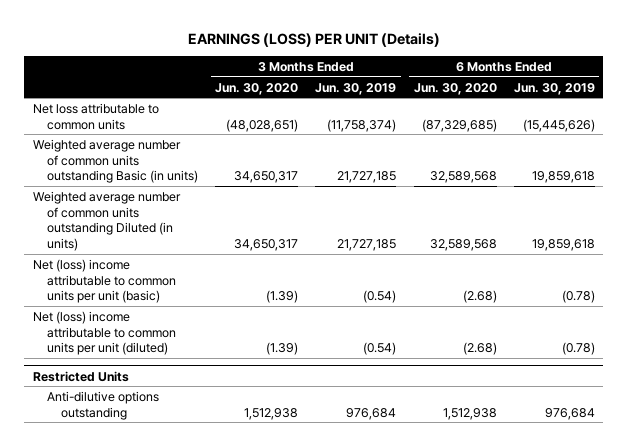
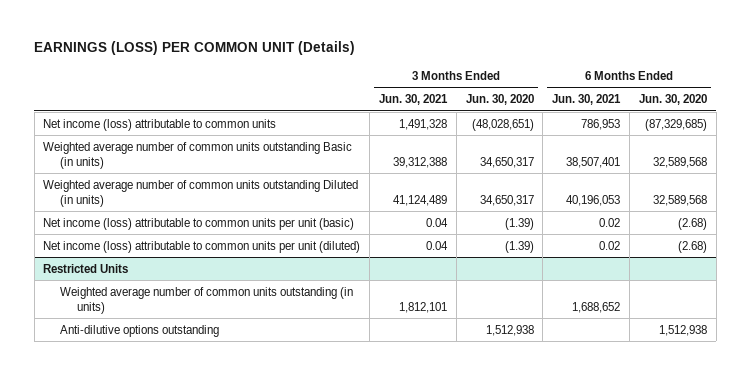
[187,32,440,47] EARNINGS (LOSS) PER UNIT (Details) -> [34,41,356,56] EARNINGS (LOSS) PER COMMON UNIT (Details)
[315,82,397,95] Jun. 30, 2019 -> none
[513,82,595,95] Jun. 30, 2019 -> none
none -> [378,94,448,106] Jun. 30, 2021
none -> [552,94,622,106] Jun. 30, 2021
[32,102,159,130] Net loss attributable to common units -> [43,118,277,131] Net income (loss) attributable to common units
[32,258,176,304] Net (loss) income attributable to common units per unit (basic) -> [43,217,355,230] Net income (loss) attributable to common units per unit (basic)
[32,310,176,356] Net (loss) income attributable to common units per unit (diluted) -> [43,240,361,253] Net income (loss) attributable to common units per unit (diluted)
none -> [60,286,354,314] Weighted average number of common units outstanding (in units)

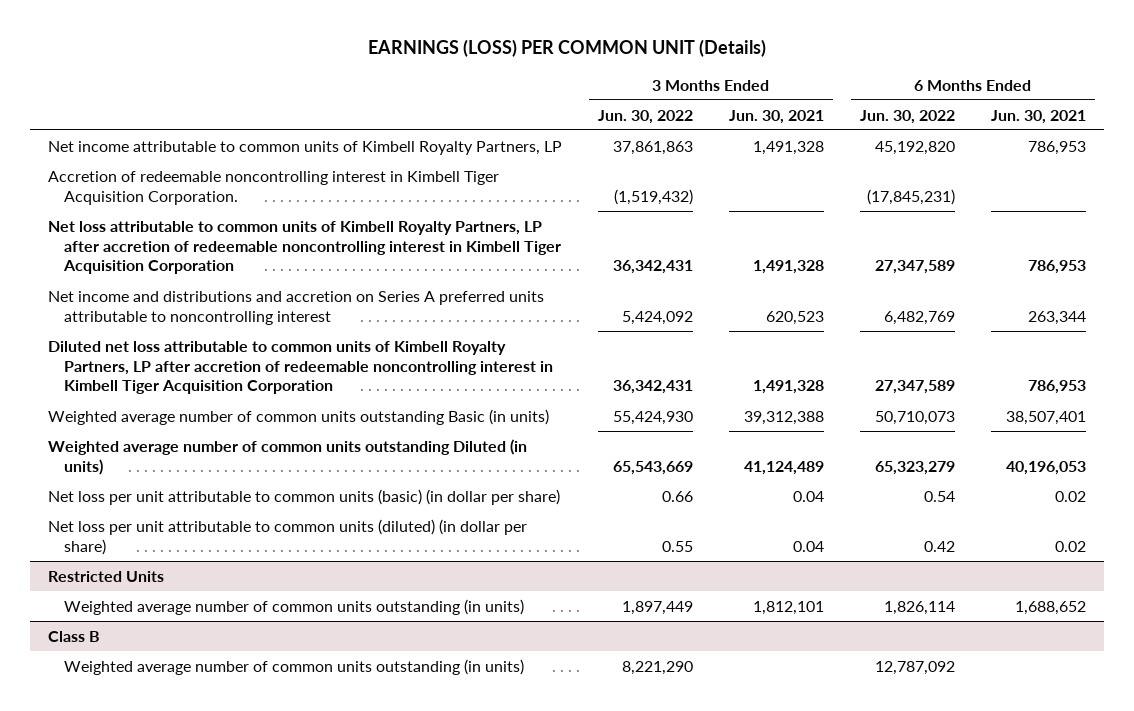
[465,94,534,106] Jun. 30, 2020 -> none
[638,94,707,106] Jun. 30, 2020 -> none
none -> [597,109,693,124] Jun. 30, 2022
none -> [860,109,956,124] Jun. 30, 2022
[43,118,277,131] Net income (loss) attributable to common units -> [47,140,562,155] Net income attributable to common units of Kimbell Royalty Partners, LP
none -> [47,170,499,205] Accretion of redeemable noncontrolling interest in Kimbell Tiger Acquisition Corporation.
none -> [47,220,562,275] Net loss attributable to common units of Kimbell Royalty Partners, LP after accretion of redeemable noncontrolling interest in Kimbell Tiger Acquisition Corporation
none -> [47,290,544,325] Net income and distributions and accretion on Series A preferred units attributable to noncontrolling interest
none -> [47,340,554,395] Diluted net loss attributable to common units of Kimbell Royalty Partners, LP after accretion of redeemable noncontrolling interest in Kimbell Tiger Acquisition Corporation
[43,217,355,230] Net income (loss) attributable to common units per unit (basic) -> [47,488,560,505] Net loss per unit attributable to common units (basic) (in dollar per share)
[43,240,361,253] Net income (loss) attributable to common units per unit (diluted) -> [47,518,527,555] Net loss per unit attributable to common units (diluted) (in dollar per share)
[60,324,220,337] Anti-dilutive options outstanding -> none
none -> [47,630,100,642] Class B
none -> [64,658,525,675] Weighted average number of common units outstanding (in units)

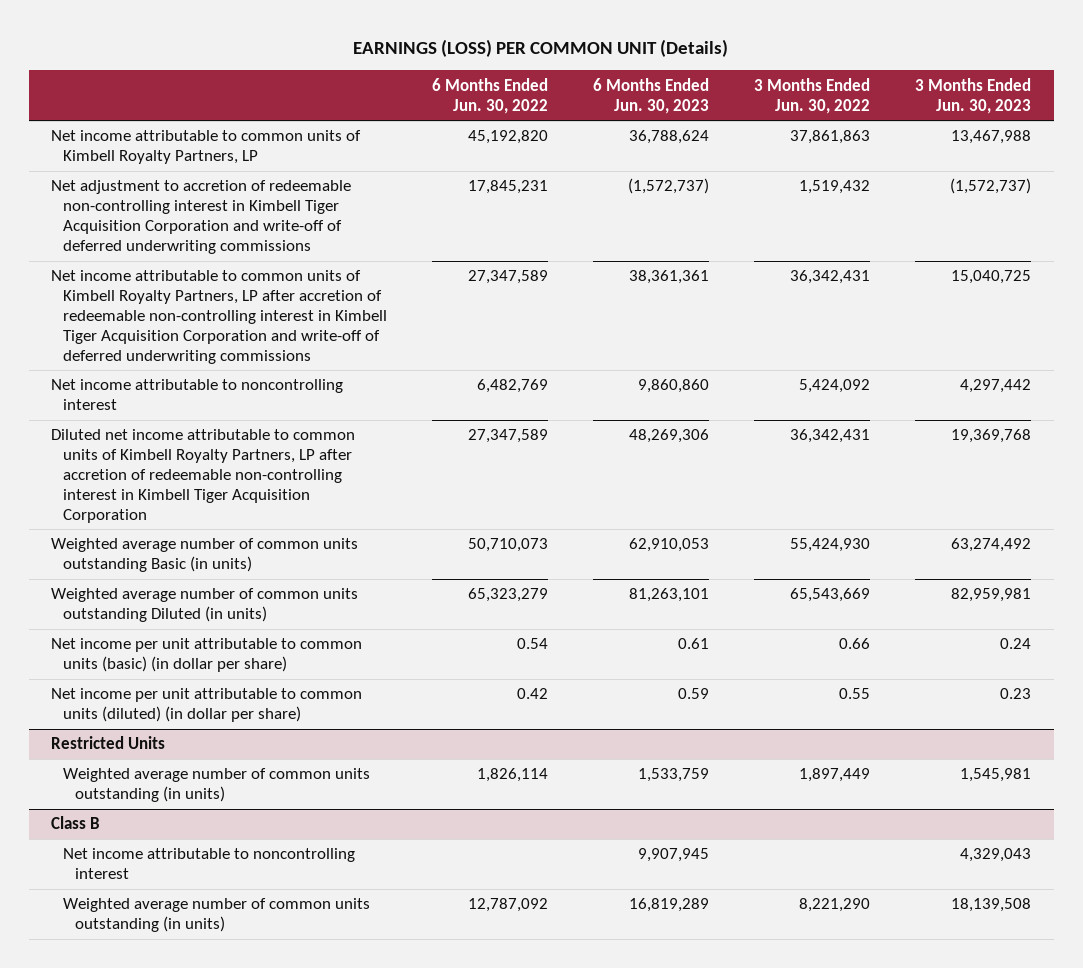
[729,109,825,124] Jun. 30, 2021 -> none
[991,109,1087,124] Jun. 30, 2021 -> none
none -> [593,77,710,114] 6 Months Ended Jun. 30, 2023
none -> [915,77,1032,114] 3 Months Ended Jun. 30, 2023
[47,170,499,205] Accretion of redeemable noncontrolling interest in Kimbell Tiger Acquisition Corporation. -> none
none -> [51,180,352,254] Net adjustment to accretion of redeemable non-controlling interest in Kimbell Tiger Acquisition Corporation and write-off of deferred underwriting commissions
[47,220,562,275] Net loss attributable to common units of Kimbell Royalty Partners, LP after accretion of redeemable noncontrolling interest in Kimbell Tiger Acquisition Corporation -> [51,270,387,364] Net income attributable to common units of Kimbell Royalty Partners, LP after accretion of redeemable non-controlling interest in Kimbell Tiger Acquisition Corporation and write-off of deferred underwriting commissions
[47,290,544,325] Net income and distributions and accretion on Series A preferred units attributable to noncontrolling interest -> [51,379,344,411] Net income attributable to noncontrolling interest
[47,340,554,395] Diluted net loss attributable to common units of Kimbell Royalty Partners, LP after accretion of redeemable noncontrolling interest in Kimbell Tiger Acquisition Corporation -> [51,429,356,523] Diluted net income attributable to common units of Kimbell Royalty Partners, LP after accretion of redeemable non-controlling interest in Kimbell Tiger Acquisition Corporation
[47,488,560,505] Net loss per unit attributable to common units (basic) (in dollar per share) -> [51,638,363,673] Net income per unit attributable to common units (basic) (in dollar per share)
[47,518,527,555] Net loss per unit attributable to common units (diluted) (in dollar per share) -> [51,688,363,723] Net income per unit attributable to common units (diluted) (in dollar per share)
none -> [62,848,355,880] Net income attributable to noncontrolling interest

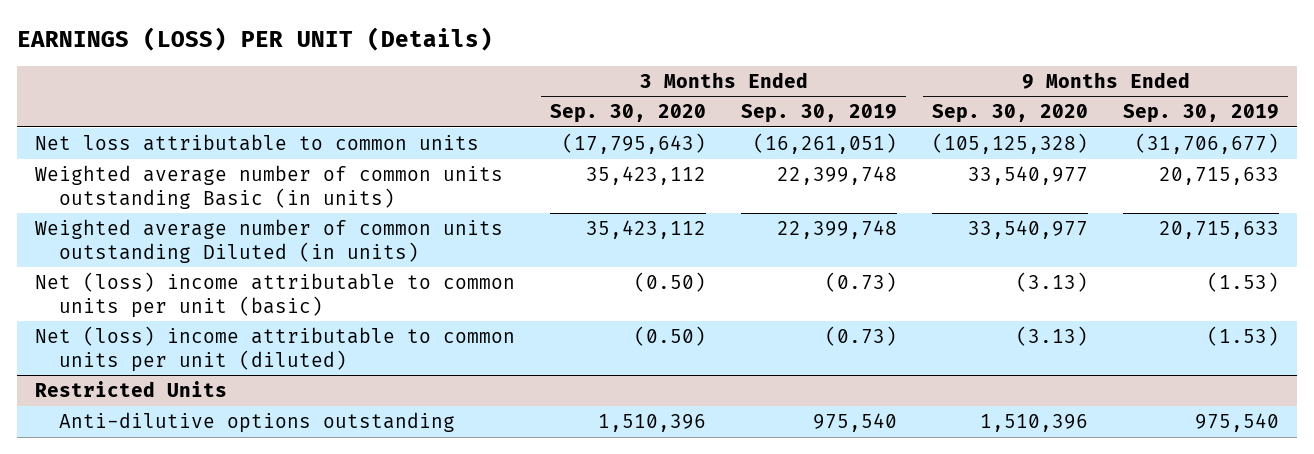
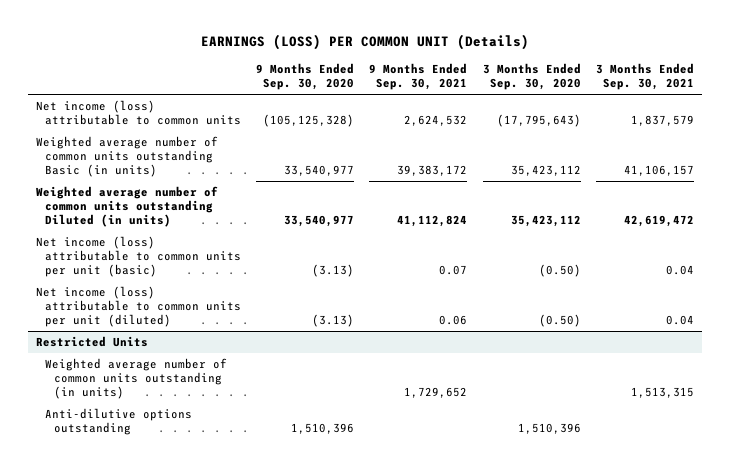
[17,26,494,51] EARNINGS (LOSS) PER UNIT (Details) -> [201,34,530,51] EARNINGS (LOSS) PER COMMON UNIT (Details)
[741,104,898,124] Sep. 30, 2019 -> none
[1123,104,1280,124] Sep. 30, 2019 -> none
none -> [369,63,468,91] 9 Months Ended Sep. 30, 2021
none -> [596,63,695,91] 3 Months Ended Sep. 30, 2021
[34,133,479,151] Net loss attributable to common units -> [35,100,241,126] Net income (loss) attributable to common units
[34,271,515,318] Net (loss) income attributable to common units per unit (basic) -> [35,236,241,278] Net income (loss) attributable to common units per unit (basic)
[34,325,515,372] Net (loss) income attributable to common units per unit (diluted) -> [35,286,241,328] Net income (loss) attributable to common units per unit (diluted)
none -> [44,358,227,400] Weighted average number of common units outstanding (in units)

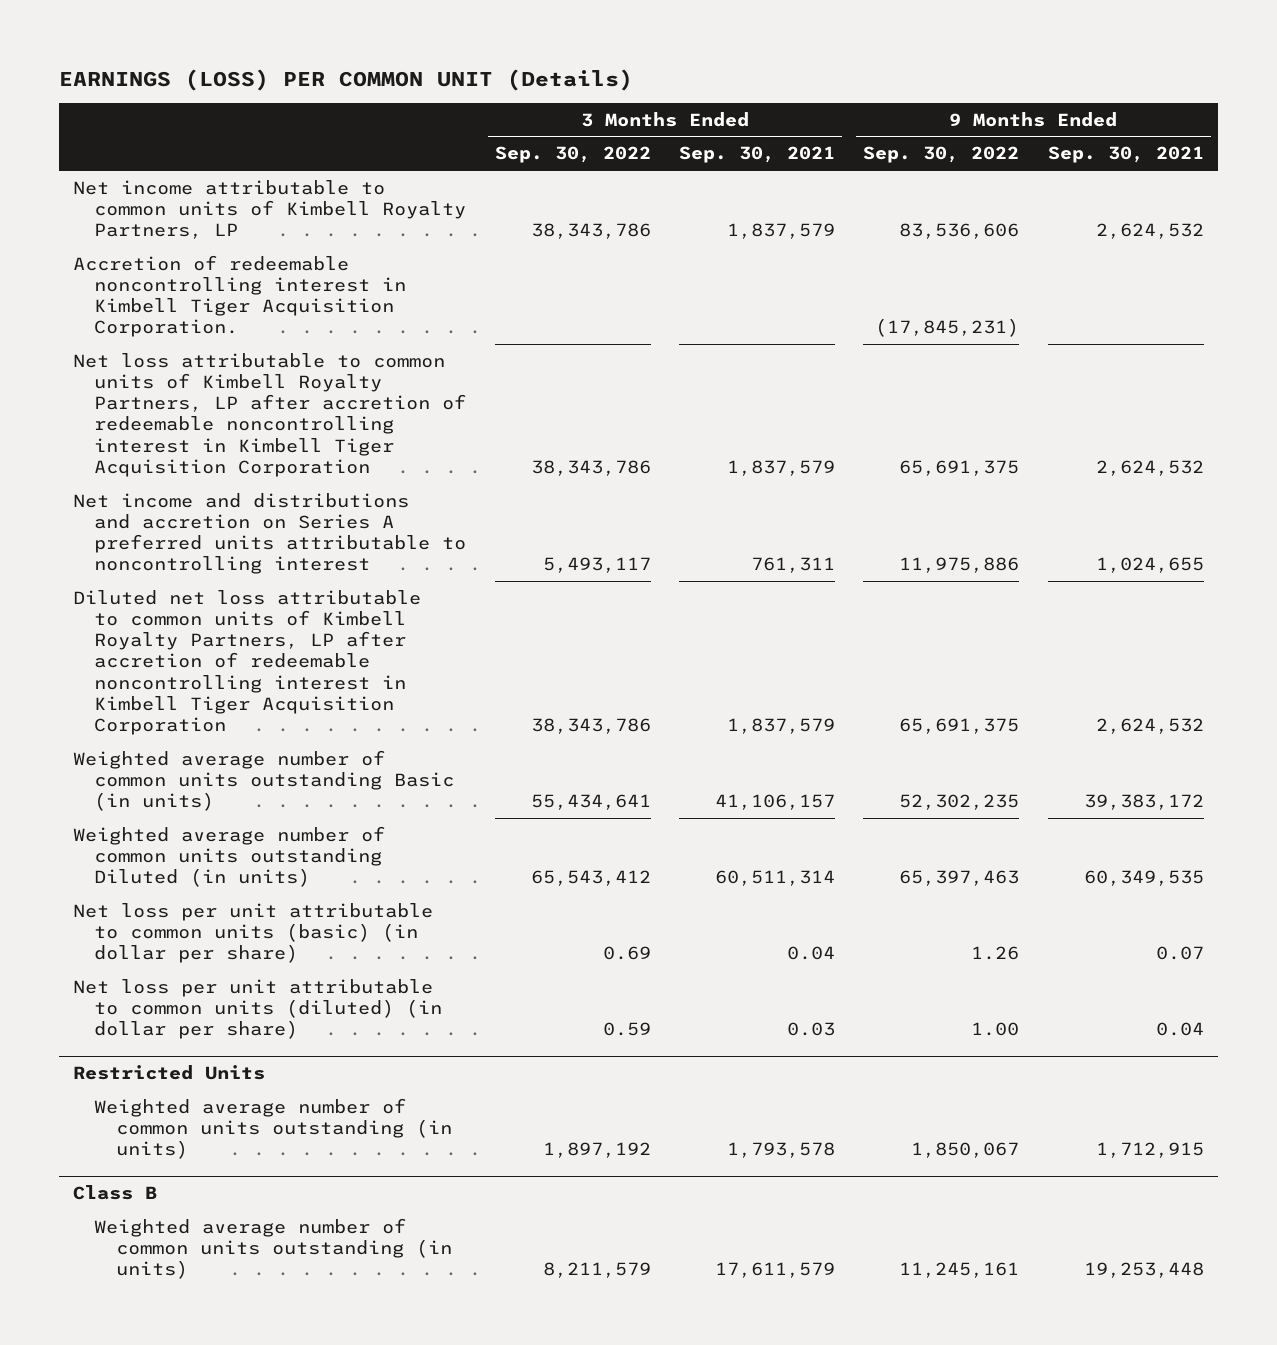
[256,63,355,91] 9 Months Ended Sep. 30, 2020 -> none
[482,63,581,91] 3 Months Ended Sep. 30, 2020 -> none
none -> [494,146,651,164] Sep. 30, 2022
none -> [863,146,1020,164] Sep. 30, 2022
[35,100,241,126] Net income (loss) attributable to common units -> [73,179,467,240] Net income attributable to common units of Kimbell Royalty Partners, LP
none -> [73,254,407,338] Accretion of redeemable noncontrolling interest in Kimbell Tiger Acquisition Corporation.
none -> [73,352,467,477] Net loss attributable to common units of Kimbell Royalty Partners, LP after accretion of redeemable noncontrolling interest in Kimbell Tiger Acquisition Corporation
none -> [73,492,467,575] Net income and distributions and accretion on Series A preferred units attributable to noncontrolling interest
none -> [73,589,422,736] Diluted net loss attributable to common units of Kimbell Royalty Partners, LP after accretion of redeemable noncontrolling interest in Kimbell Tiger Acquisition Corporation
[397,215,468,228] 41,112,824 -> [1083,870,1204,887] 60,349,535
[624,215,695,228] 42,619,472 -> [715,870,836,887] 60,511,314
[35,236,241,278] Net income (loss) attributable to common units per unit (basic) -> [73,902,434,964] Net loss per unit attributable to common units (basic) (in dollar per share)
[35,286,241,328] Net income (loss) attributable to common units per unit (diluted) -> [73,978,443,1040] Net loss per unit attributable to common units (diluted) (in dollar per share)
[439,315,468,326] 0.06 -> [1155,1022,1204,1037] 0.04
[666,315,695,326] 0.04 -> [787,1022,836,1037] 0.03
[44,408,192,436] Anti-dilutive options outstanding -> none
[404,387,468,399] 1,729,652 -> [1095,1142,1204,1159] 1,712,915
[631,387,695,399] 1,513,315 -> [727,1142,836,1159] 1,793,578
none -> [73,1185,158,1201] Class B
none -> [94,1217,452,1280] Weighted average number of common units outstanding (in units)

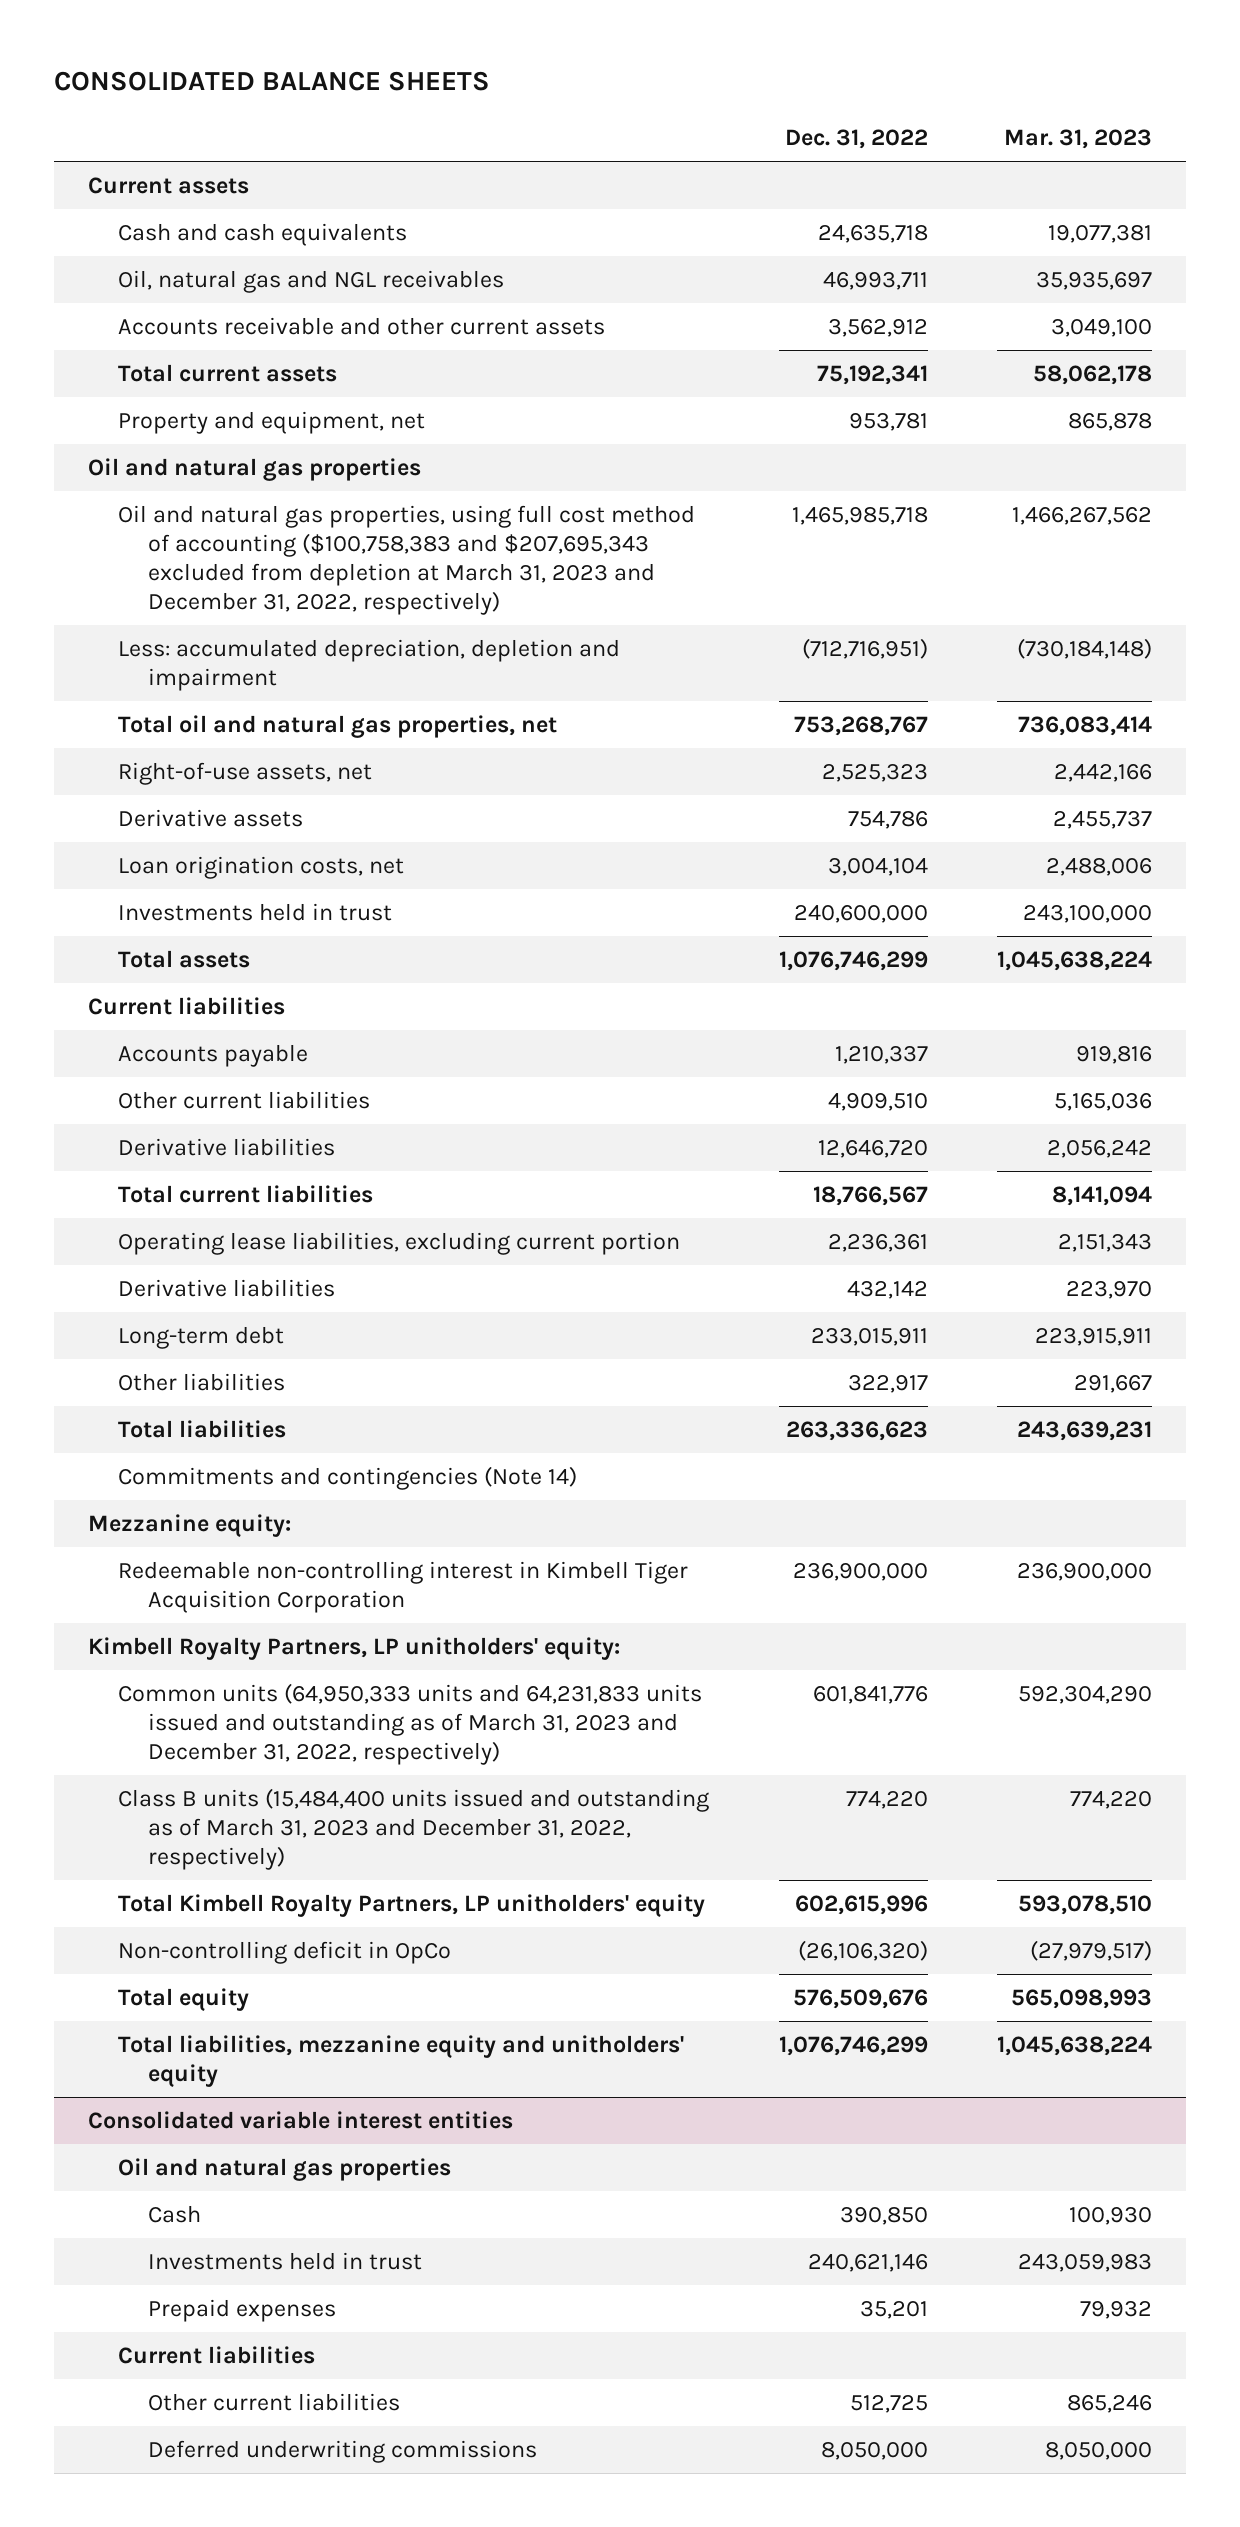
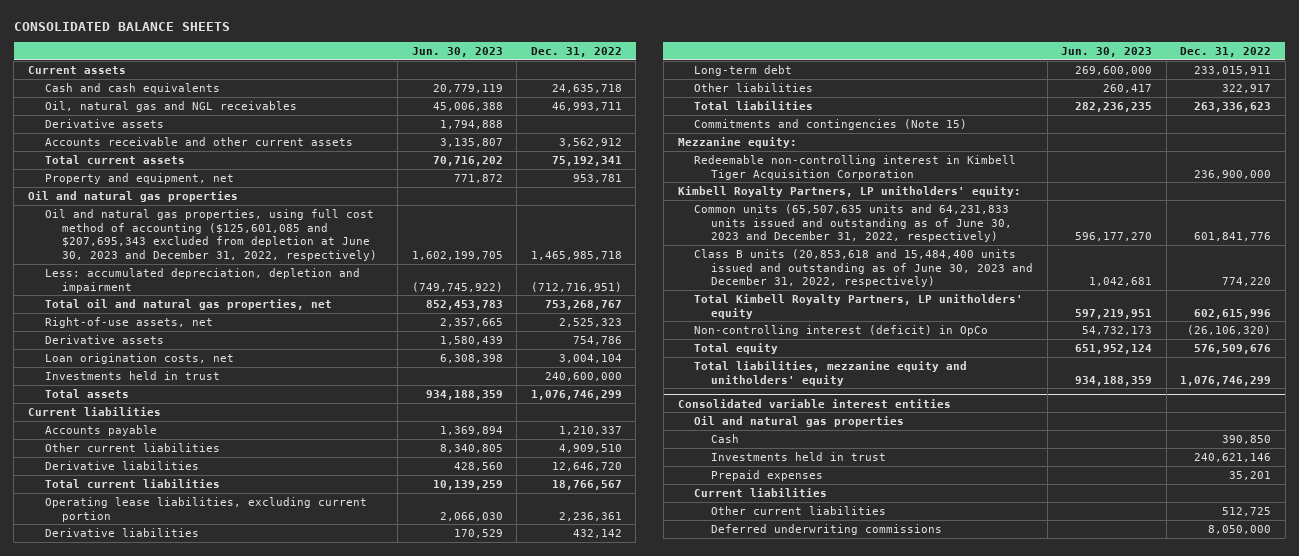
[1003,129,1152,150] Mar. 31, 2023 -> none
none -> [411,46,503,57] Jun. 30, 2023
none -> [44,118,164,128] Derivative assets
[118,505,696,615] Oil and natural gas properties, using full cost method of accounting ($100,758,383 and $207,695,343 excluded from depletion at March 31, 2023 and December 31, 2022, respectively) -> [44,208,377,261] Oil and natural gas properties, using full cost method of accounting ($125,601,085 and $207,695,343 excluded from depletion at June 30, 2023 and December 31, 2022, respectively)
[118,1466,578,1491] Commitments and contingencies (Note 14) -> [694,118,968,130] Commitments and contingencies (Note 15)
[118,1683,703,1765] Common units (64,950,333 units and 64,231,833 units issued and outstanding as of March 31, 2023 and December 31, 2022, respectively) -> [694,203,1013,243] Common units (65,507,635 units and 64,231,833 units issued and outstanding as of June 30, 2023 and December 31, 2022, respectively)
[118,1788,710,1870] Class B units (15,484,400 units issued and outstanding as of March 31, 2023 and December 31, 2022, respectively) -> [694,248,1034,288] Class B units (20,853,618 and 15,484,400 units issued and outstanding as of June 30, 2023 and December 31, 2022, respectively)
[118,1941,452,1965] Non-controlling deficit in OpCo -> [694,324,989,336] Non-controlling interest (deficit) in OpCo

